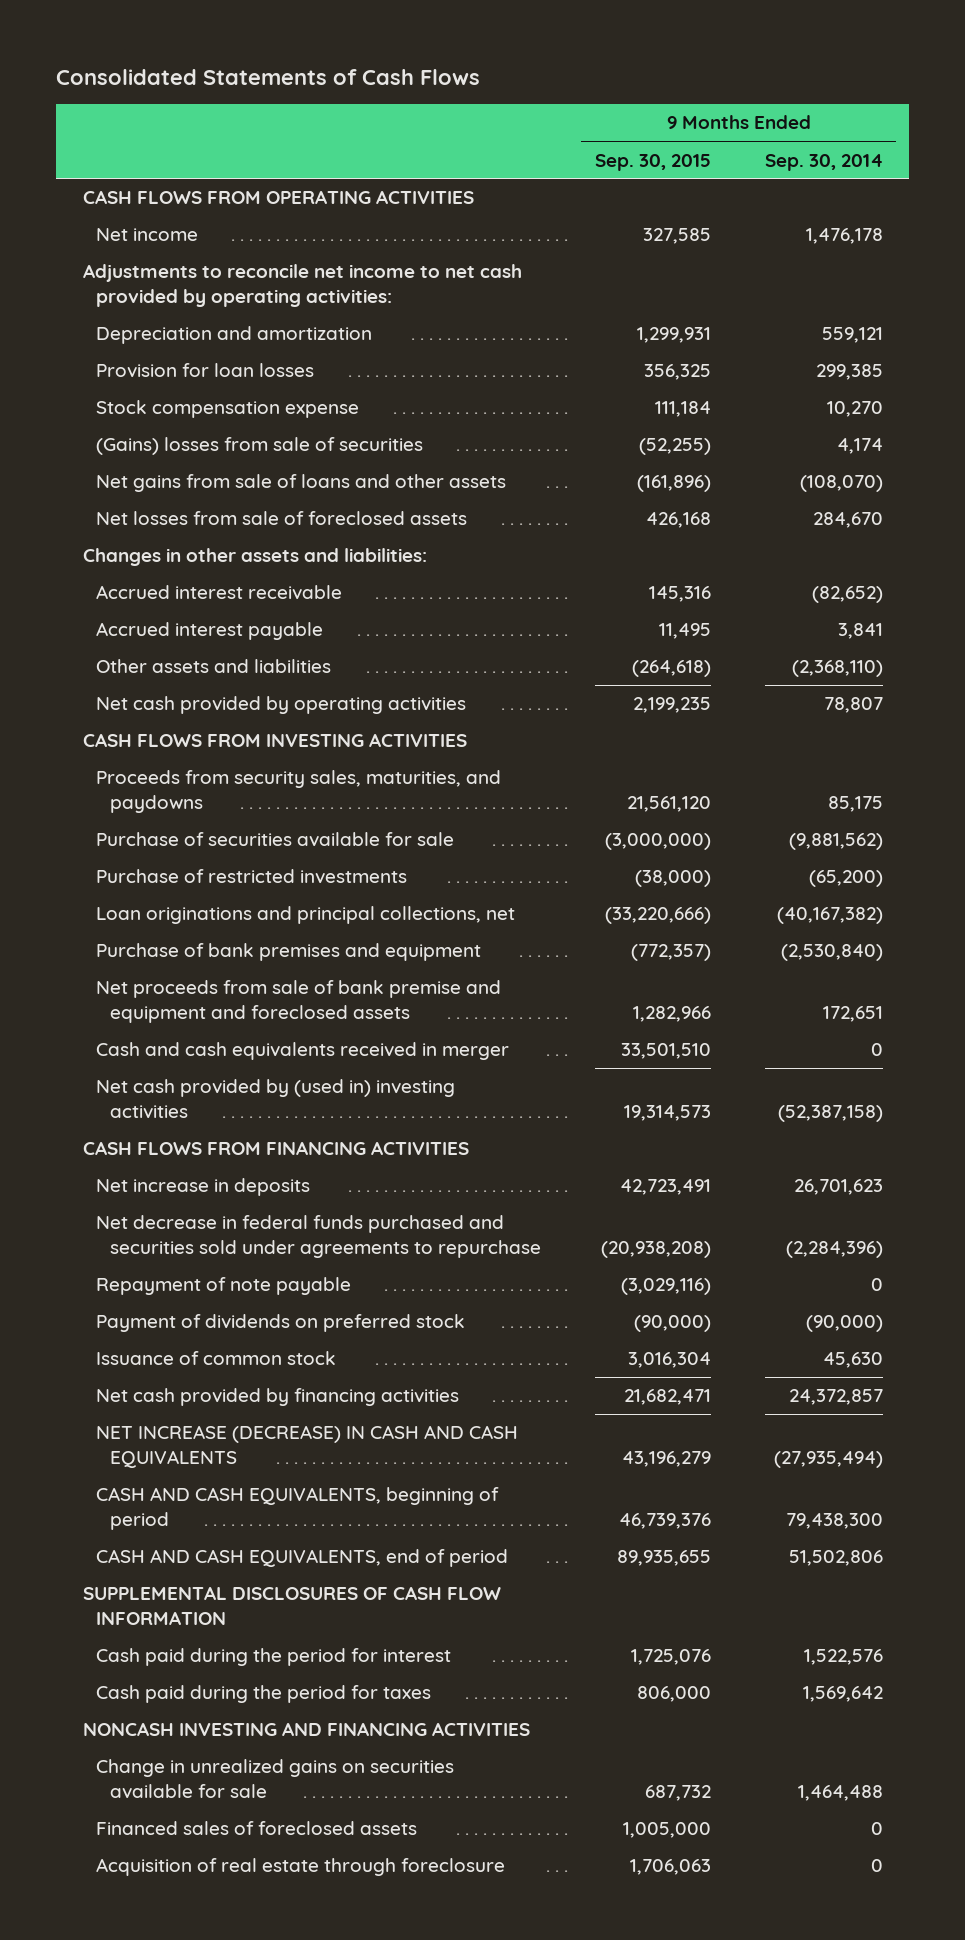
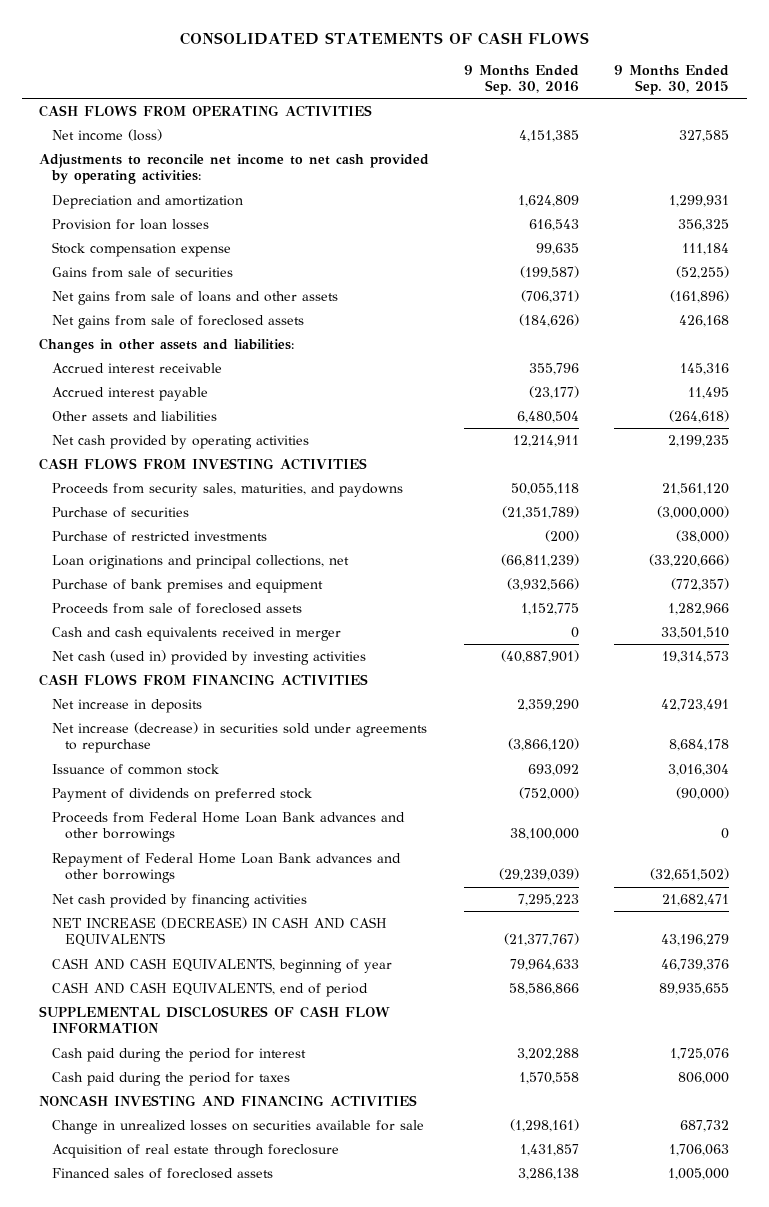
[55,69,480,86] Consolidated Statements of Cash Flows -> [180,31,590,45] CONSOLIDATED STATEMENTS OF CASH FLOWS
[764,153,883,171] Sep. 30, 2014 -> none
none -> [464,64,580,95] 9 Months Ended Sep. 30, 2016
[96,228,199,242] Net income -> [51,128,162,141] Net income (loss)
[96,437,424,456] (Gains) losses from sale of securities -> [51,266,233,278] Gains from sale of securities
[96,511,468,526] Net losses from sale of foreclosed assets -> [51,314,304,329] Net gains from sale of foreclosed assets
[96,832,455,848] Purchase of securities available for sale -> [51,506,189,518] Purchase of securities
[96,980,502,1023] Net proceeds from sale of bank premise and equipment and foreclosed assets -> [51,602,302,614] Proceeds from sale of foreclosed assets
[96,1079,456,1119] Net cash provided by (used in) investing activities -> [51,649,366,665] Net cash (used in) provided by investing activities
[96,1277,352,1296] Repayment of note payable -> none
[96,1215,542,1258] Net decrease in federal funds purchased and securities sold under agreements to repurchase -> [51,721,427,754] Net increase (decrease) in securities sold under agreements to repurchase
[600,1240,711,1258] (20,938,208) -> [669,739,730,752] 8,684,178
[96,1314,466,1333] Payment of dividends on preferred stock -> [51,787,312,802] Payment of dividends on preferred stock
none -> [51,811,405,843] Proceeds from Federal Home Loan Bank advances and other borrowings
none -> [51,852,401,884] Repayment of Federal Home Loan Bank advances and other borrowings
[96,1487,500,1530] CASH AND CASH EQUIVALENTS, beginning of period -> [51,957,392,973] CASH AND CASH EQUIVALENTS, beginning of year
[96,1759,455,1799] Change in unrealized gains on securities available for sale -> [51,1119,424,1134] Change in unrealized losses on securities available for sale
[96,1821,418,1836] Financed sales of foreclosed assets -> [51,1167,273,1179] Financed sales of foreclosed assets

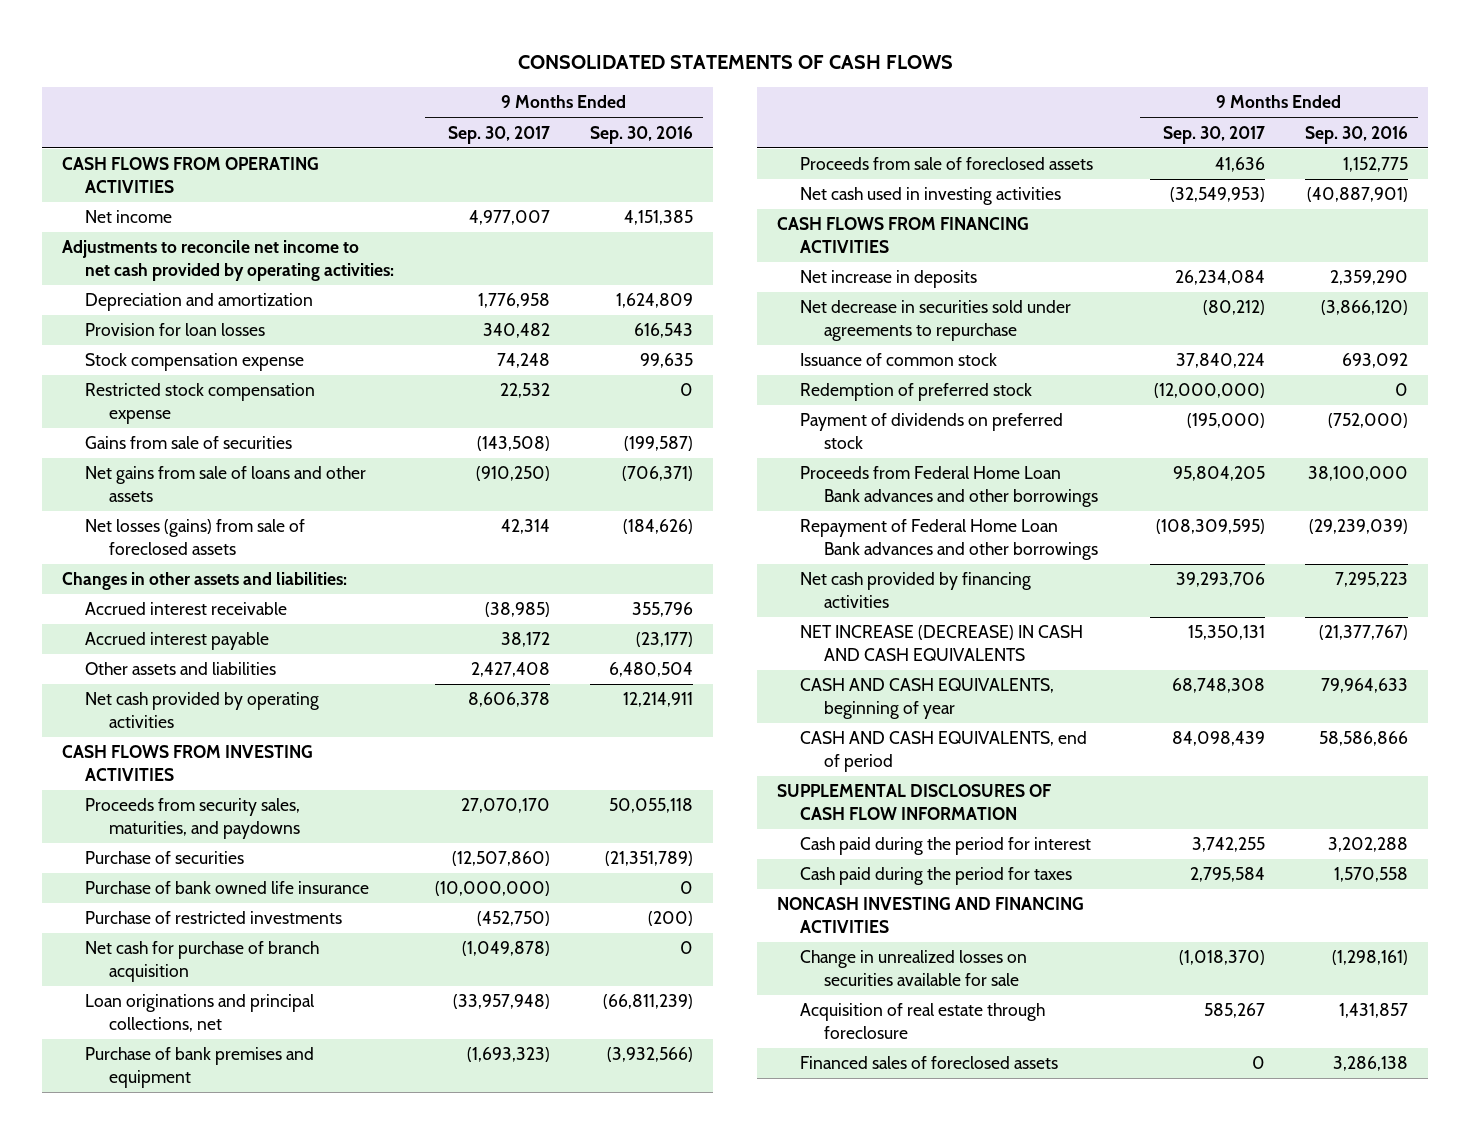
[614,64,730,95] 9 Months Ended Sep. 30, 2015 -> none
none -> [447,125,550,144] Sep. 30, 2017
[51,128,162,141] Net income (loss) -> [85,210,173,224] Net income
none -> [85,383,316,424] Restricted stock compensation expense
[51,314,304,329] Net gains from sale of foreclosed assets -> [85,519,306,555] Net losses (gains) from sale of foreclosed assets
none -> [85,881,370,895] Purchase of bank owned life insurance
none -> [85,941,320,982] Net cash for purchase of branch acquisition
[51,626,341,641] Cash and cash equivalents received in merger -> none
[51,649,366,665] Net cash (used in) provided by investing activities -> [800,187,1062,206] Net cash used in investing activities
[51,721,427,754] Net increase (decrease) in securities sold under agreements to repurchase -> [800,300,1072,341] Net decrease in securities sold under agreements to repurchase
none -> [800,383,1033,402] Redemption of preferred stock

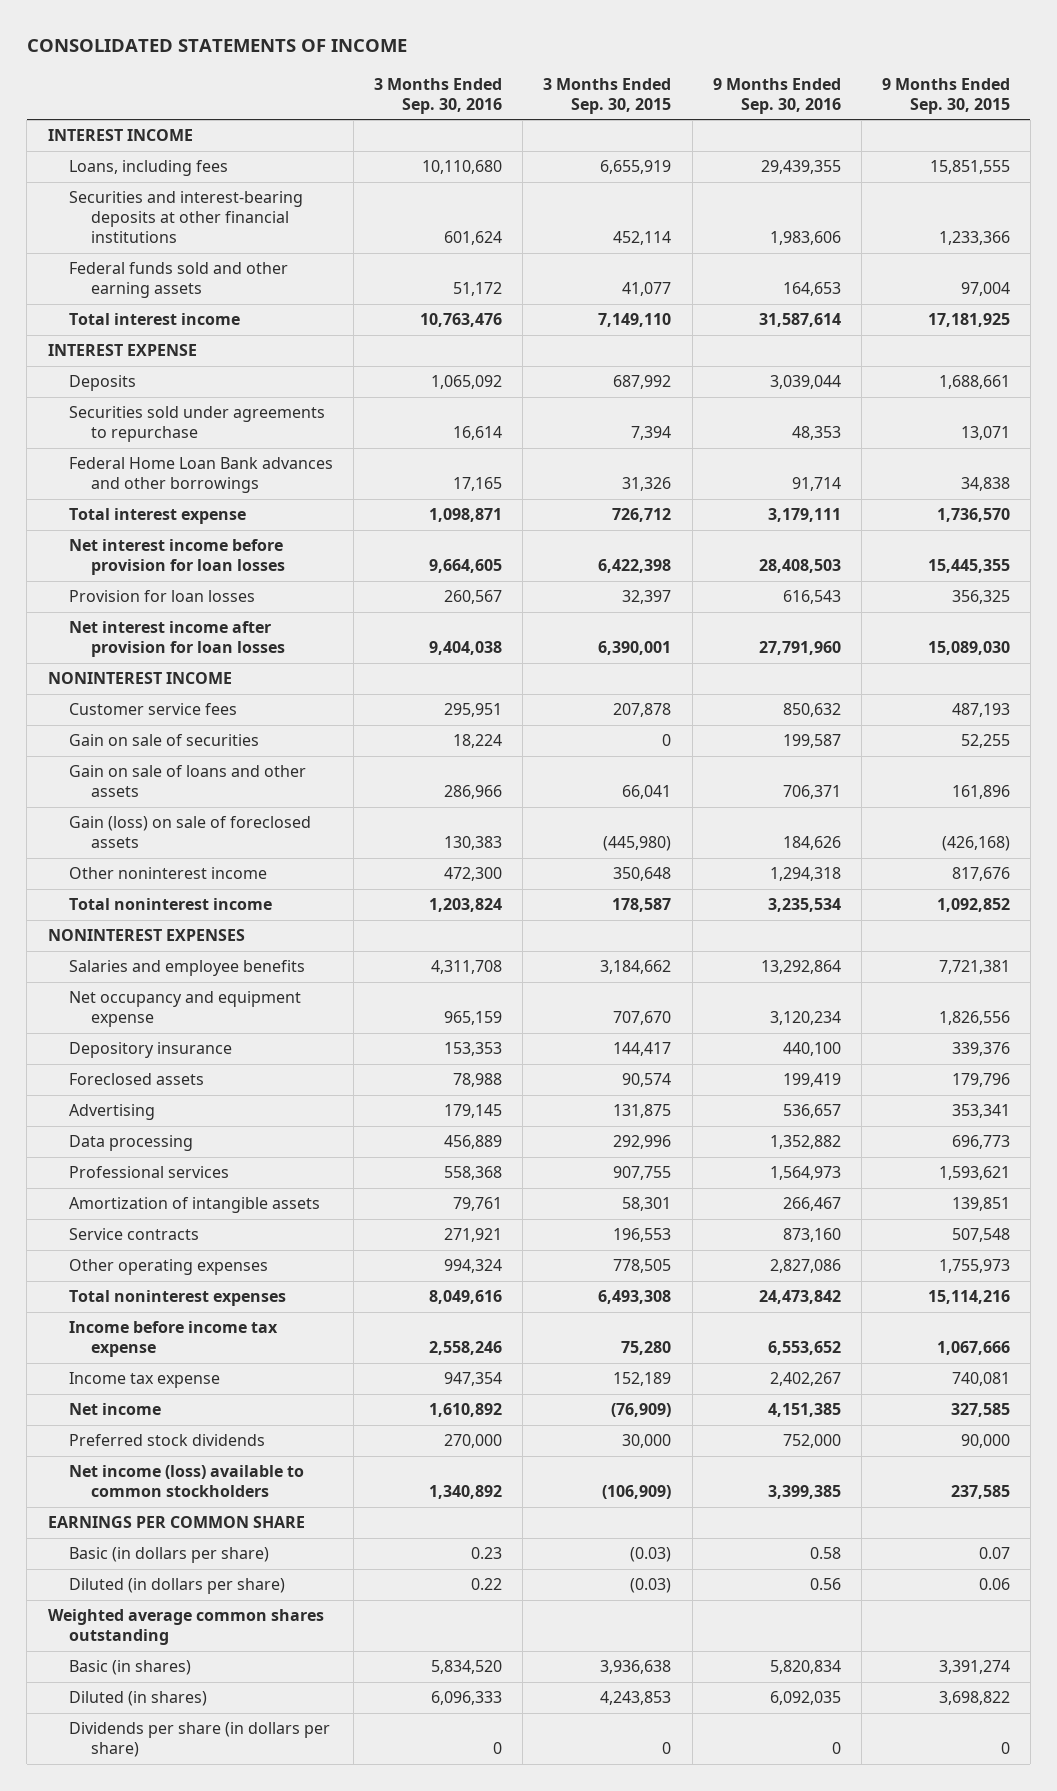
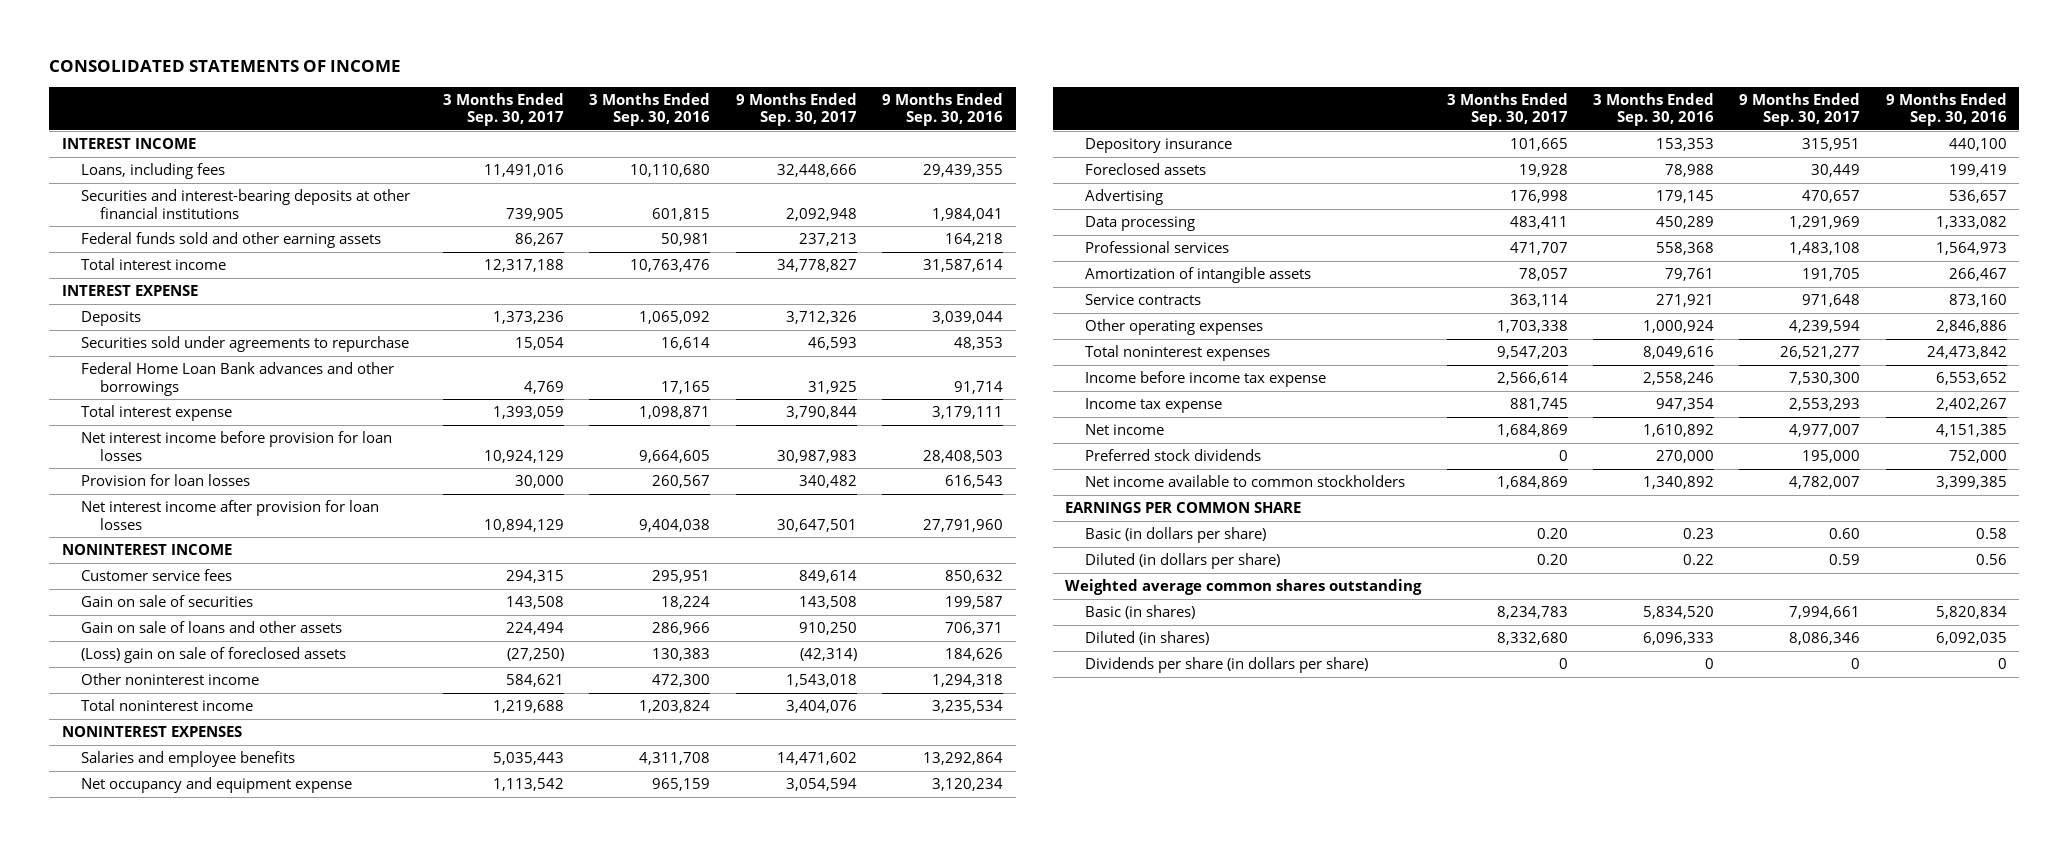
[543,77,672,114] 3 Months Ended Sep. 30, 2015 -> none
[881,77,1010,114] 9 Months Ended Sep. 30, 2015 -> none
none -> [442,92,564,127] 3 Months Ended Sep. 30, 2017
none -> [735,92,857,127] 9 Months Ended Sep. 30, 2017
[444,231,503,246] 601,624 -> [652,207,711,221] 601,815
[769,231,841,246] 1,983,606 -> [931,207,1003,221] 1,984,041
[453,282,503,297] 51,172 -> [661,233,711,247] 50,981
[782,282,841,297] 164,653 -> [944,233,1003,247] 164,218
[69,816,312,849] Gain (loss) on sale of foreclosed assets -> [81,647,347,664] (Loss) gain on sale of foreclosed assets
[444,1135,503,1150] 456,889 -> [1656,216,1715,230] 450,289
[769,1135,841,1150] 1,352,882 -> [1935,216,2007,230] 1,333,082
[444,1259,503,1274] 994,324 -> [1643,320,1715,334] 1,000,924
[769,1259,841,1274] 2,827,086 -> [1935,320,2007,334] 2,846,886
[69,1465,305,1498] Net income (loss) available to common stockholders -> [1084,475,1405,488] Net income available to common stockholders

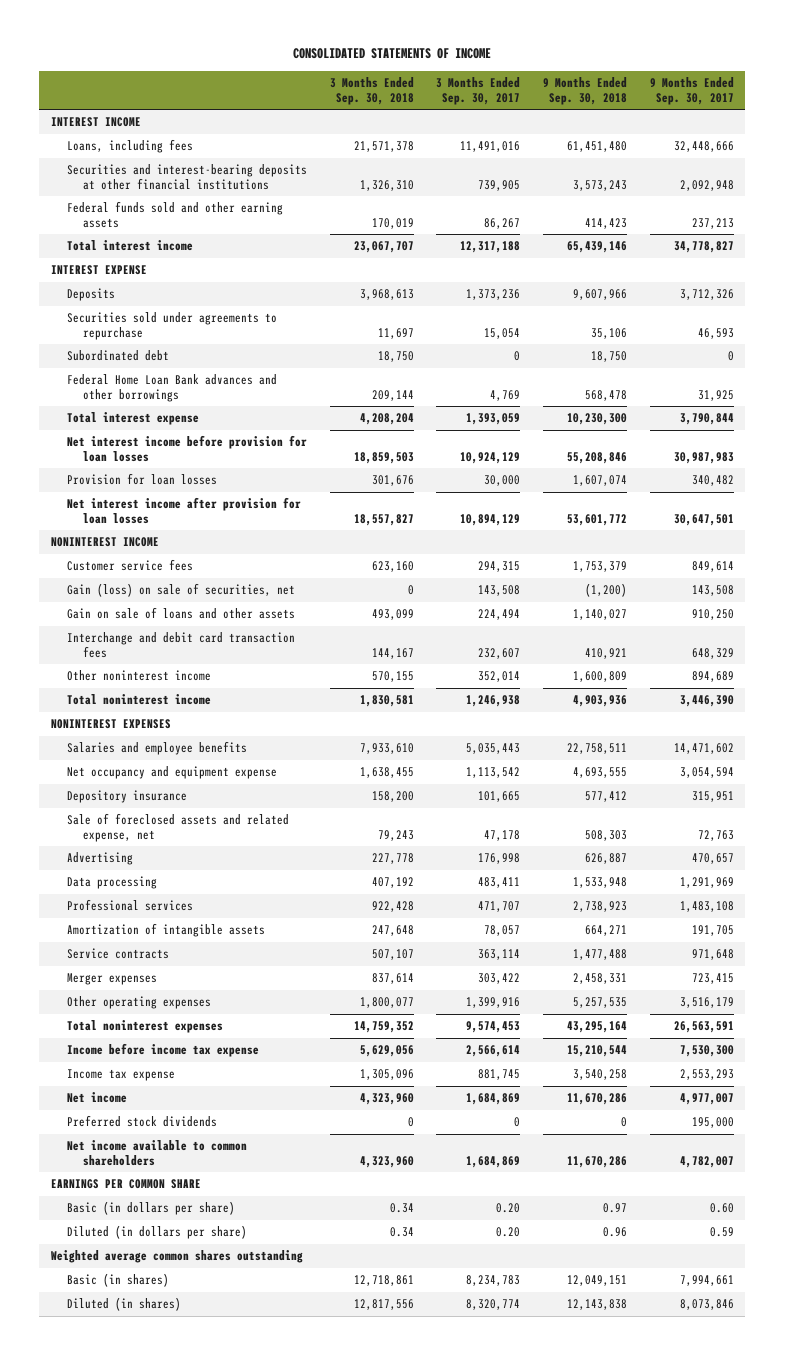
[589,92,711,127] 3 Months Ended Sep. 30, 2016 -> none
[881,92,1003,127] 9 Months Ended Sep. 30, 2016 -> none
none -> [329,76,414,105] 3 Months Ended Sep. 30, 2018
none -> [543,76,628,105] 9 Months Ended Sep. 30, 2018
none -> [66,350,169,362] Subordinated debt
[81,595,254,608] Gain on sale of securities -> [66,583,295,598] Gain (loss) on sale of securities, net
[81,647,347,664] (Loss) gain on sale of foreclosed assets -> none
none -> [66,632,295,658] Interchange and debit card transaction fees
[505,674,564,688] 584,621 -> [478,671,521,683] 352,014
[785,674,857,688] 1,543,018 -> [691,671,734,683] 894,689
[492,700,564,714] 1,219,688 -> [466,695,521,708] 1,246,938
[785,700,857,714] 3,404,076 -> [679,695,734,708] 3,446,390
[1084,163,1206,176] Foreclosed assets -> [66,813,289,842] Sale of foreclosed assets and related expense, net
[1518,164,1568,178] 19,928 -> [484,829,521,841] 47,178
[1811,164,1861,178] 30,449 -> [697,829,734,841] 72,763
none -> [66,973,157,986] Merger expenses
[1496,320,1568,334] 1,703,338 -> [466,997,521,1009] 1,399,916
[1789,320,1861,334] 4,239,594 -> [679,997,734,1009] 3,516,179
[1496,346,1568,360] 9,547,203 -> [466,1021,521,1034] 9,574,453
[1780,346,1861,360] 26,521,277 -> [673,1021,734,1034] 26,563,591
[1084,475,1405,488] Net income available to common stockholders -> [66,1140,247,1166] Net income available to common shareholders
[1084,657,1368,674] Dividends per share (in dollars per share) -> none
[1496,632,1568,646] 8,332,680 -> [466,1299,521,1311] 8,320,774
[1789,632,1861,646] 8,086,346 -> [679,1299,734,1311] 8,073,846

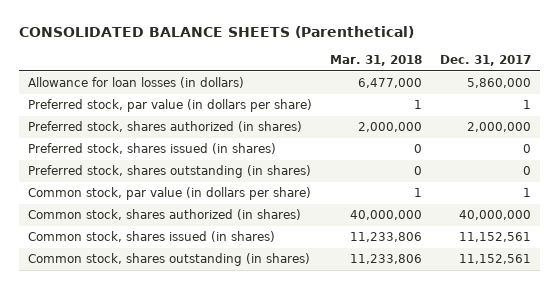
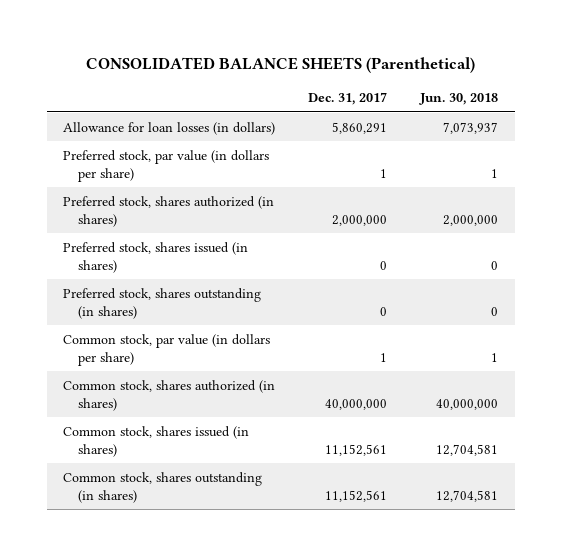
[330,55,423,67] Mar. 31, 2018 -> none
none -> [419,93,499,106] Jun. 30, 2018
[467,78,532,89] 5,860,000 -> [332,121,388,134] 5,860,291

